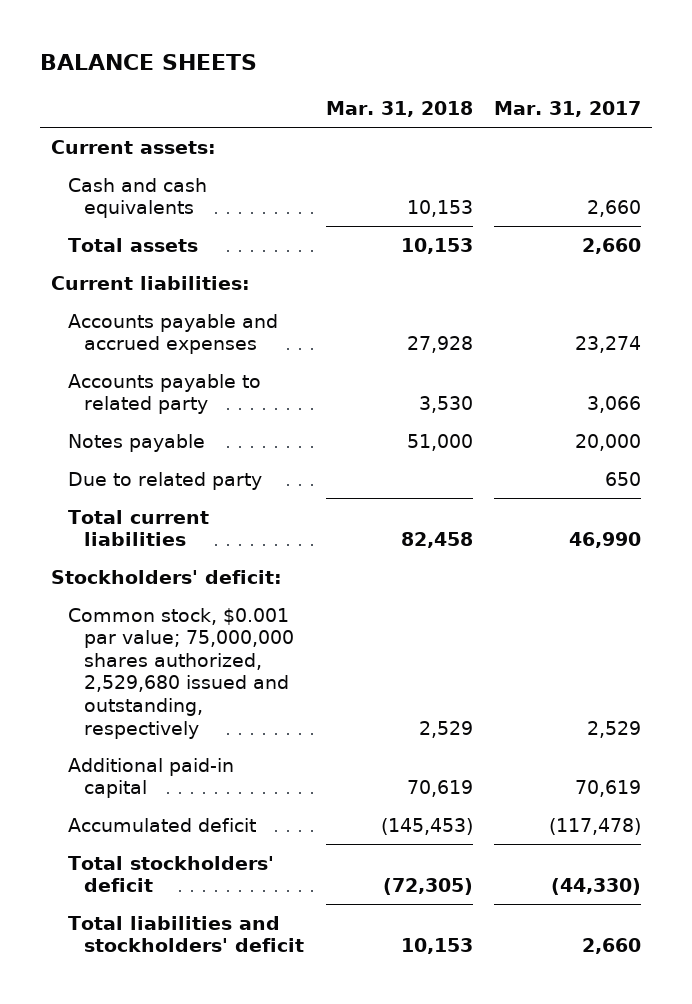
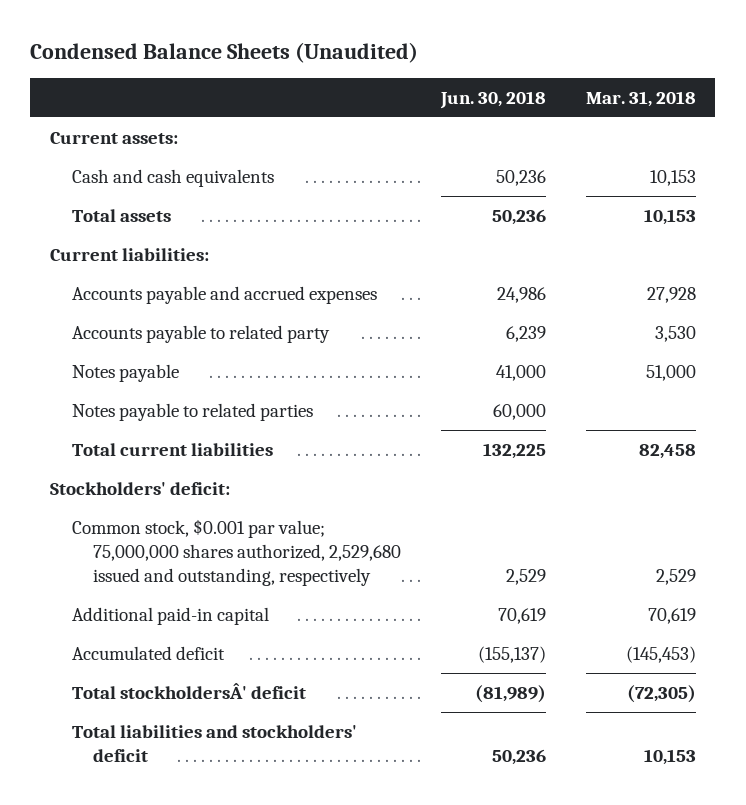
[40,54,258,71] BALANCE SHEETS -> [30,42,419,64] Condensed Balance Sheets (Unaudited)
[494,101,642,118] Mar. 31, 2017 -> none
none -> [439,90,546,109] Jun. 30, 2018
[67,471,262,490] Due to related party -> none
none -> [71,402,313,421] Notes payable to related parties
[67,855,274,893] Total stockholders' deficit -> [71,682,306,699] Total stockholdersÂ' deficit

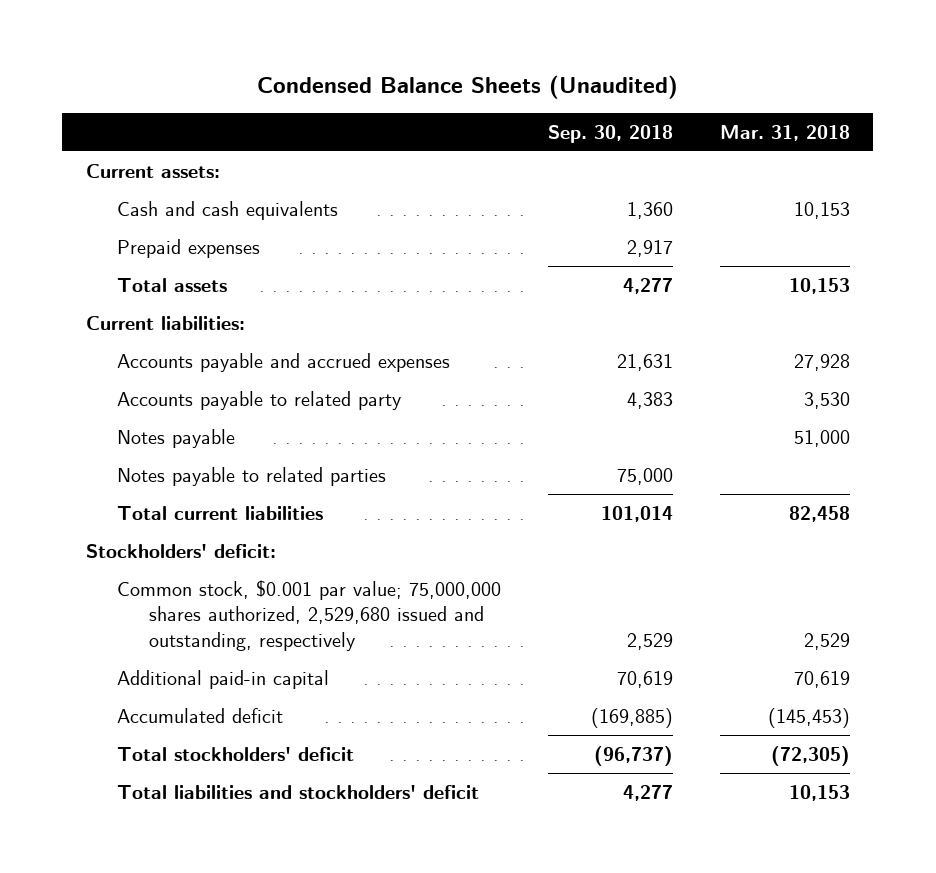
[439,90,546,109] Jun. 30, 2018 -> none
none -> [548,124,674,143] Sep. 30, 2018
none -> [117,239,261,259] Prepaid expenses
[71,682,306,699] Total stockholdersÂ' deficit -> [117,747,355,762] Total stockholders' deficit

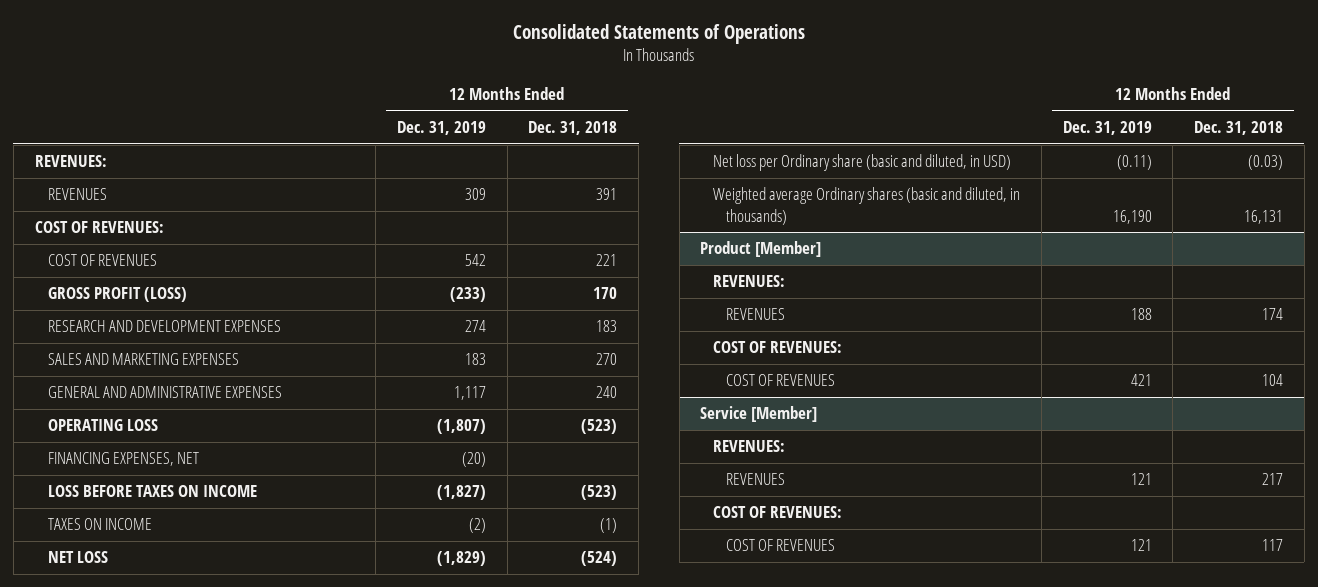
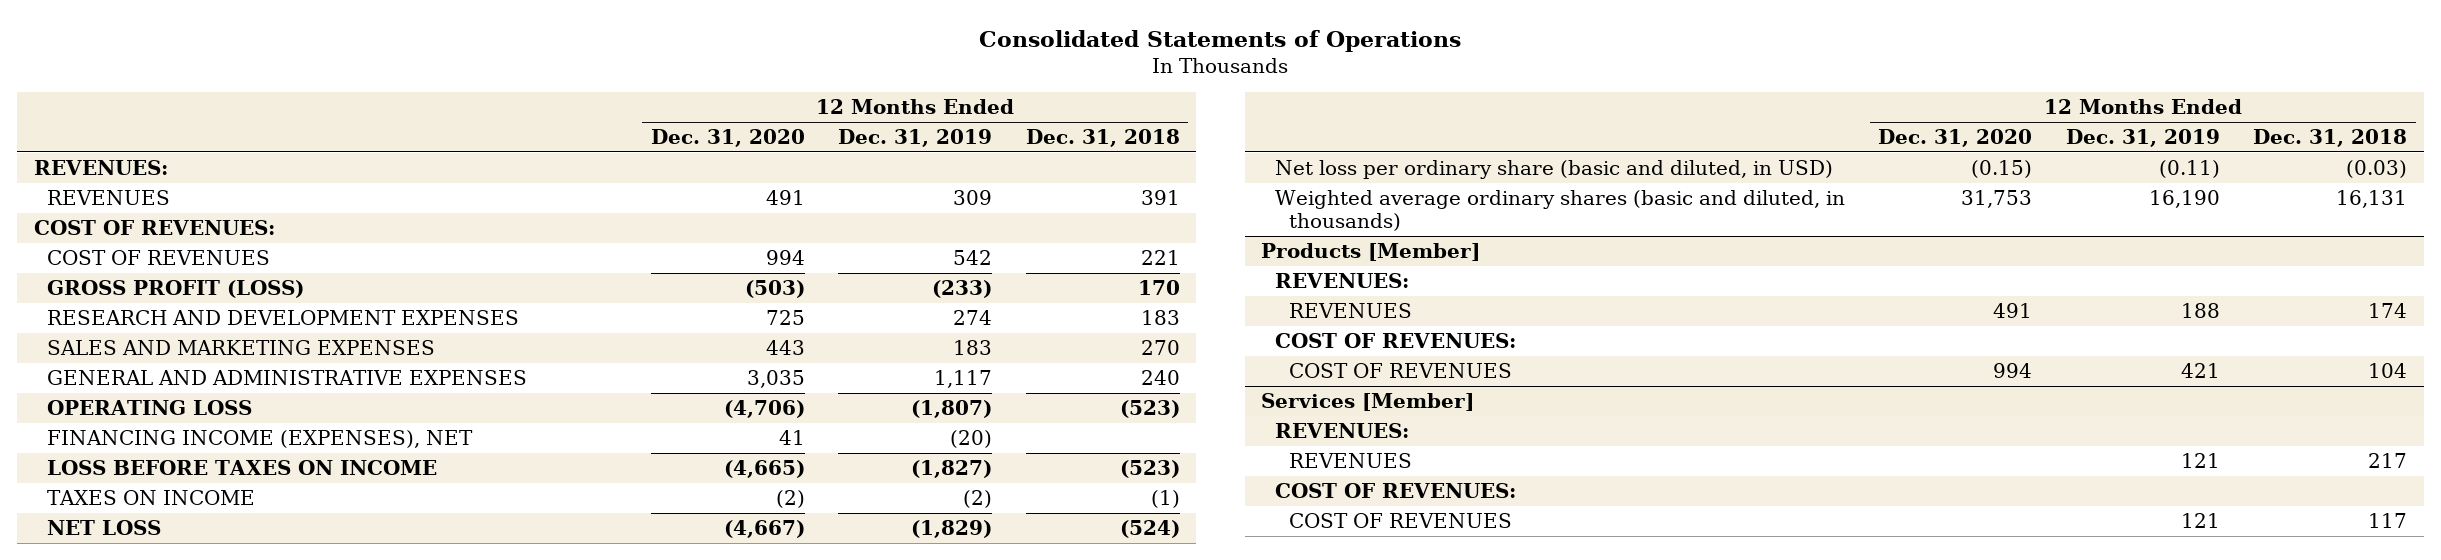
none -> [650,128,805,147] Dec. 31, 2020
[47,452,199,467] FINANCING EXPENSES, NET -> [47,429,474,448] FINANCING INCOME (EXPENSES), NET
[713,154,1012,172] Net loss per Ordinary share (basic and diluted, in USD) -> [1274,159,1833,179] Net loss per ordinary share (basic and diluted, in USD)
[713,187,1021,225] Weighted average Ordinary shares (basic and diluted, in thousands) -> [1274,189,1845,232] Weighted average ordinary shares (basic and diluted, in thousands)
[700,241,822,258] Product [Member] -> [1261,242,1481,261] Products [Member]
[700,406,818,423] Service [Member] -> [1261,392,1475,411] Services [Member]

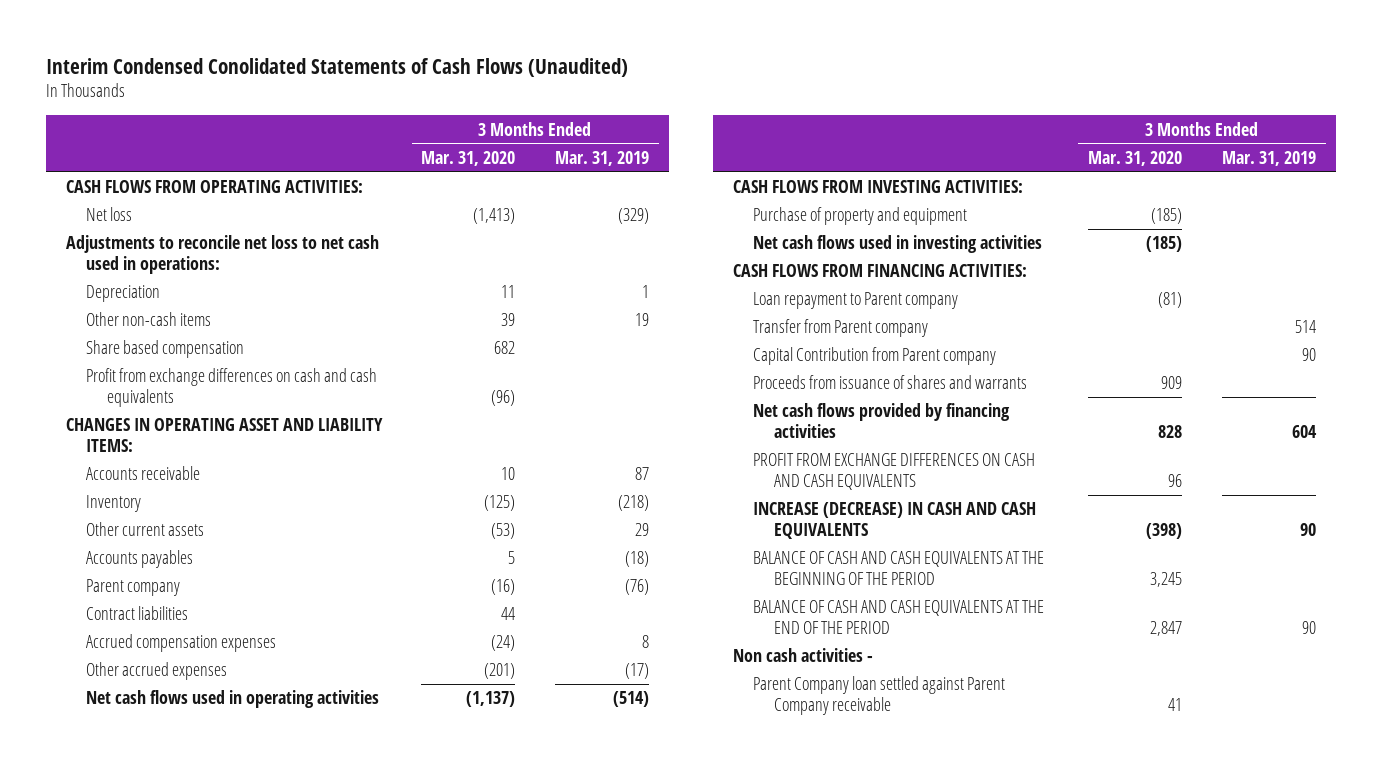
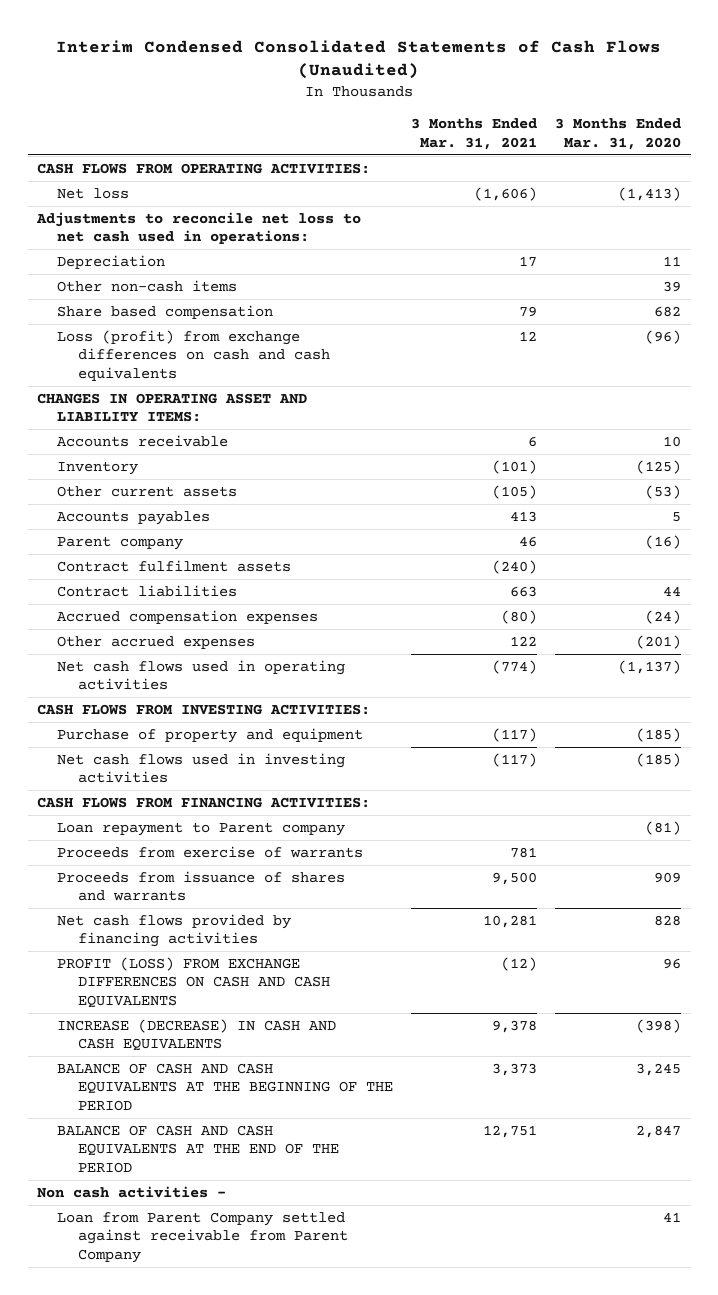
[46,57,629,77] Interim Condensed Conolidated Statements of Cash Flows (Unaudited) -> [56,39,662,80] Interim Condensed Consolidated Statements of Cash Flows (Unaudited)
[555,151,650,167] Mar. 31, 2019 -> none
none -> [411,118,538,150] 3 Months Ended Mar. 31, 2021
[86,368,378,408] Profit from exchange differences on cash and cash equivalents -> [57,329,330,381] Loss (profit) from exchange differences on cash and cash equivalents
none -> [57,559,292,572] Contract fulfilment assets
[753,319,929,338] Transfer from Parent company -> none
[753,347,997,366] Capital Contribution from Parent company -> none
none -> [57,845,364,858] Proceeds from exercise of warrants
[753,453,1036,491] PROFIT FROM EXCHANGE DIFFERENCES ON CASH AND CASH EQUIVALENTS -> [57,956,330,1008] PROFIT (LOSS) FROM EXCHANGE DIFFERENCES ON CASH AND CASH EQUIVALENTS
[753,676,1006,716] Parent Company loan settled against Parent Company receivable -> [57,1211,348,1263] Loan from Parent Company settled against receivable from Parent Company

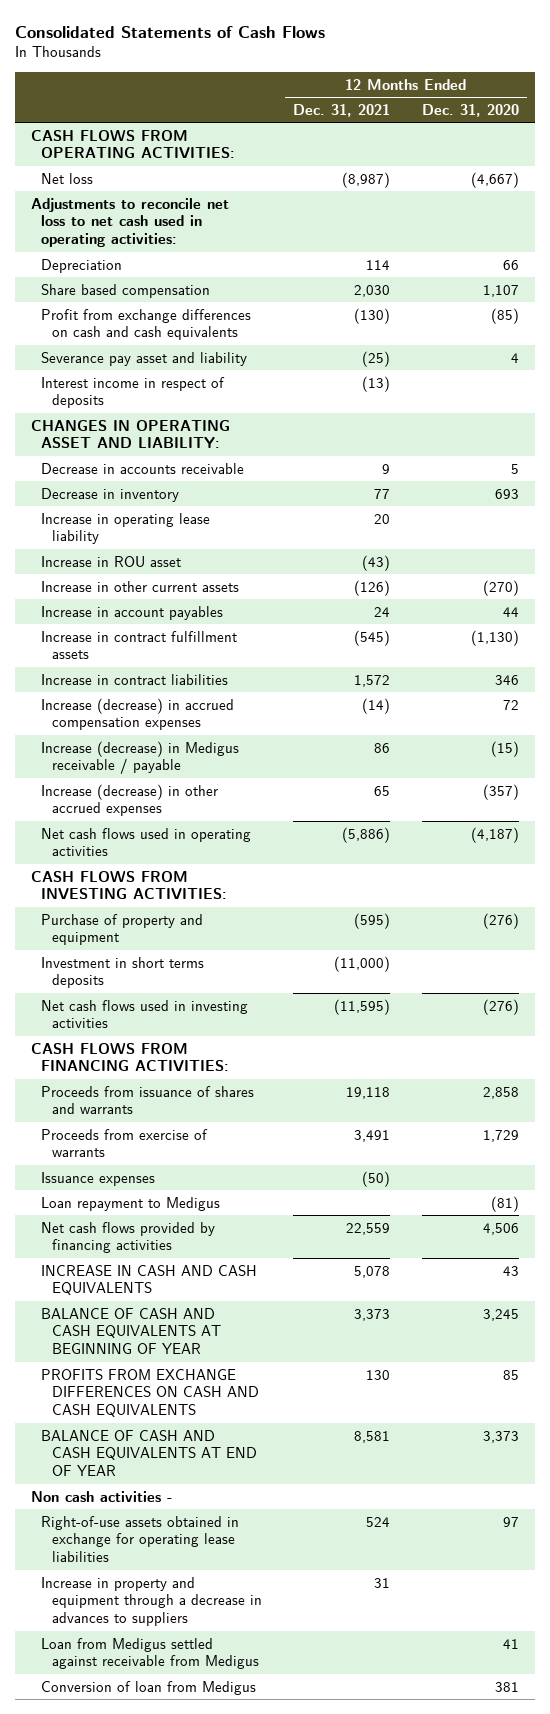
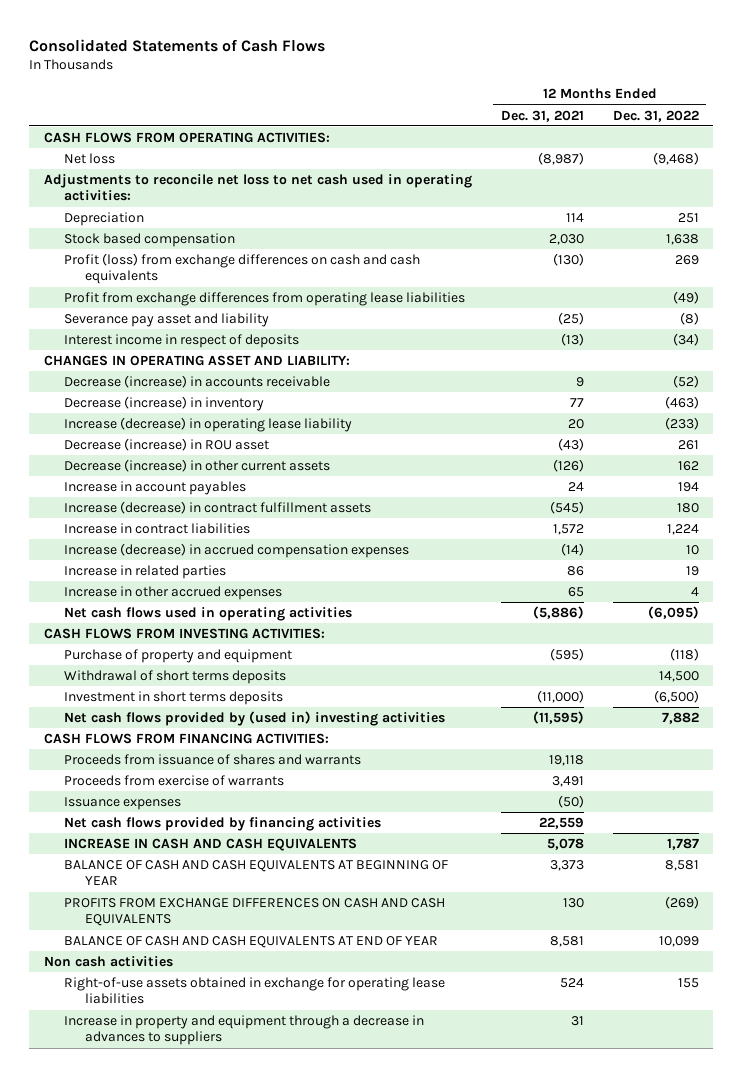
[421,103,519,117] Dec. 31, 2020 -> none
none -> [612,109,699,122] Dec. 31, 2022
[41,283,211,298] Share based compensation -> [64,233,236,248] Stock based compensation
[41,308,252,341] Profit from exchange differences on cash and cash equivalents -> [64,253,421,285] Profit (loss) from exchange differences on cash and cash equivalents
none -> [64,292,466,307] Profit from exchange differences from operating lease liabilities
[41,462,245,474] Decrease in accounts receivable -> [64,375,331,389] Decrease (increase) in accounts receivable
[41,487,180,502] Decrease in inventory -> [64,396,265,412] Decrease (increase) in inventory
[41,512,211,545] Increase in operating lease liability -> [64,417,353,433] Increase (decrease) in operating lease liability
[41,555,182,567] Increase in ROU asset -> [64,438,270,452] Decrease (increase) in ROU asset
[41,580,240,592] Increase in other current assets -> [64,459,331,473] Decrease (increase) in other current assets
[41,630,238,660] Increase in contract fulfillment assets -> [64,501,372,515] Increase (decrease) in contract fulfillment assets
[41,740,240,775] Increase (decrease) in Medigus receivable / payable -> [64,565,227,580] Increase in related parties
[41,783,219,817] Increase (decrease) in other accrued expenses -> [64,586,283,601] Increase in other accrued expenses
none -> [64,670,287,685] Withdrawal of short terms deposits
[41,999,249,1029] Net cash flows used in investing activities -> [64,711,446,727] Net cash flows provided by (used in) investing activities
[41,1196,221,1211] Loan repayment to Medigus -> none
[30,1490,173,1502] Non cash activities - -> [43,956,173,968] Non cash activities
[41,1637,259,1670] Loan from Medigus settled against receivable from Medigus -> none
[41,1680,257,1695] Conversion of loan from Medigus -> none

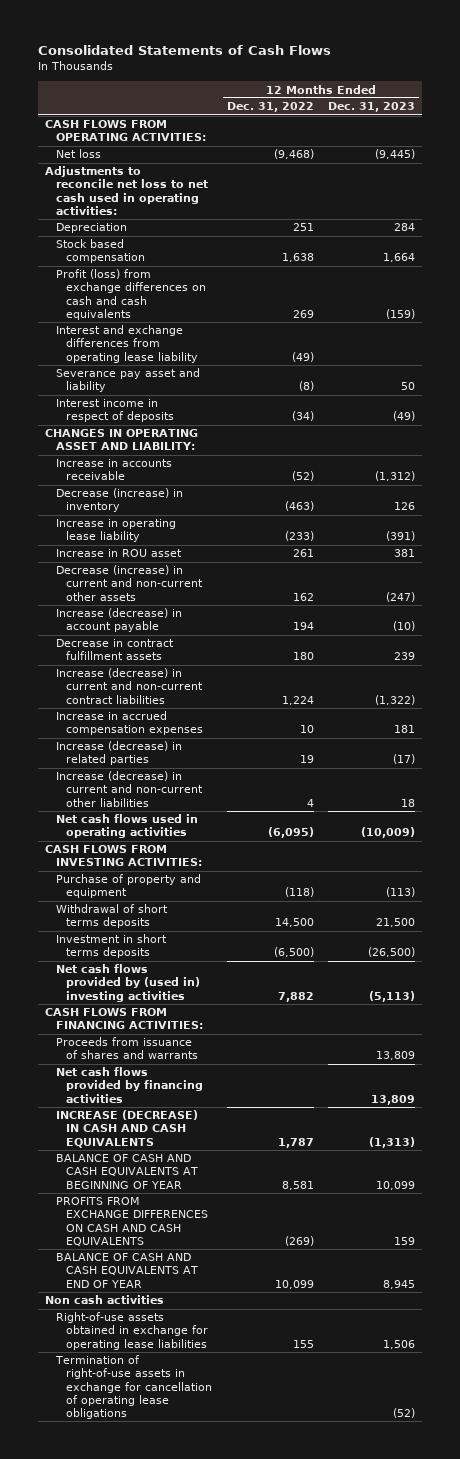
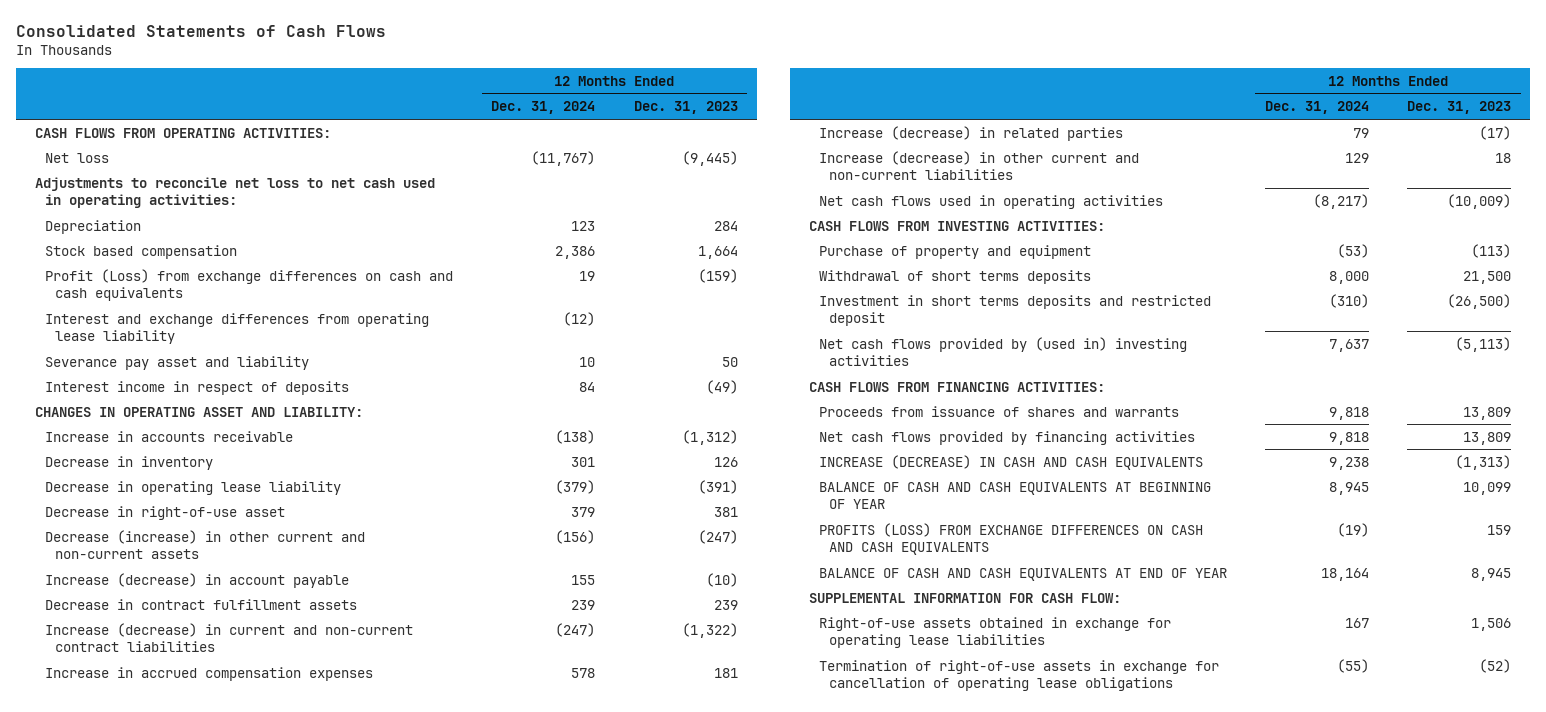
[226,102,314,113] Dec. 31, 2022 -> none
none -> [491,101,596,115] Dec. 31, 2024
[55,269,207,320] Profit (loss) from exchange differences on cash and cash equivalents -> [45,268,454,301] Profit (Loss) from exchange differences on cash and cash equivalents
[55,488,183,513] Decrease (increase) in inventory -> [45,455,214,470] Decrease in inventory
[55,519,176,543] Increase in operating lease liability -> [45,480,342,495] Decrease in operating lease liability
[55,549,182,558] Increase in ROU asset -> [45,505,286,520] Decrease in right-of-use asset
[55,565,204,601] Decrease (increase) in current and non-current other assets -> [45,529,366,559] Decrease (increase) in other current and non-current assets
[55,771,204,807] Increase (decrease) in current and non-current other liabilities -> [818,150,1139,180] Increase (decrease) in other current and non-current liabilities
[55,934,167,959] Investment in short terms deposits -> [818,294,1211,326] Investment in short terms deposits and restricted deposit
[55,1197,209,1246] PROFITS FROM EXCHANGE DIFFERENCES ON CASH AND CASH EQUIVALENTS -> [818,522,1203,555] PROFITS (LOSS) FROM EXCHANGE DIFFERENCES ON CASH AND CASH EQUIVALENTS
[45,1295,165,1305] Non cash activities -> [808,592,1121,603] SUPPLEMENTAL INFORMATION FOR CASH FLOW:

